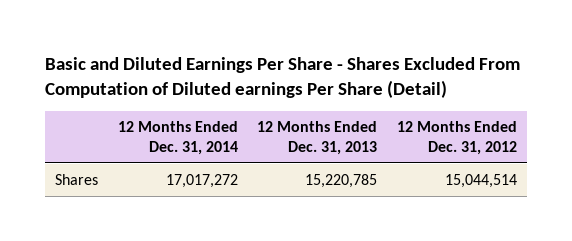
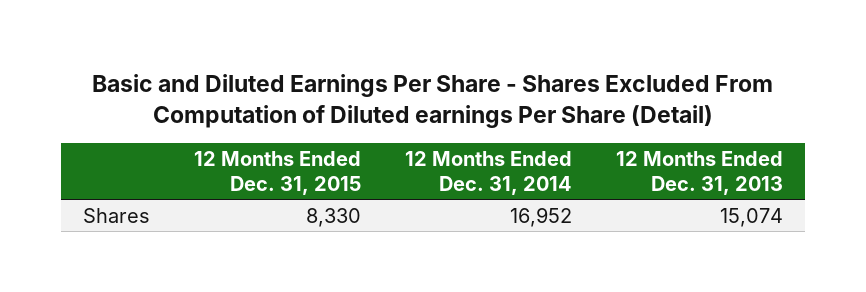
[396,121,517,156] 12 Months Ended Dec. 31, 2012 -> none
none -> [193,150,361,196] 12 Months Ended Dec. 31, 2015
[165,174,238,189] 17,017,272 -> [510,206,573,227] 16,952
[305,174,378,189] 15,220,785 -> [720,207,784,227] 15,074

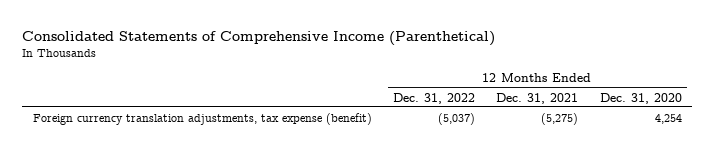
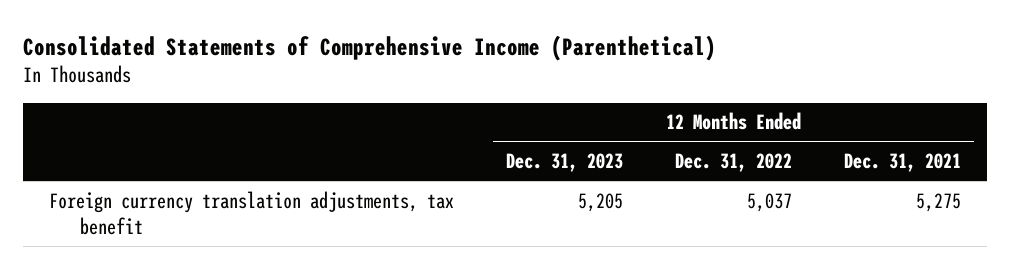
[599,92,682,104] Dec. 31, 2020 -> none
none -> [506,152,624,172] Dec. 31, 2023
[32,112,372,125] Foreign currency translation adjustments, tax expense (benefit) -> [48,190,454,235] Foreign currency translation adjustments, tax benefit
[437,112,475,125] (5,037) -> [747,192,793,212] 5,037
[541,112,579,125] (5,275) -> [916,192,962,212] 5,275

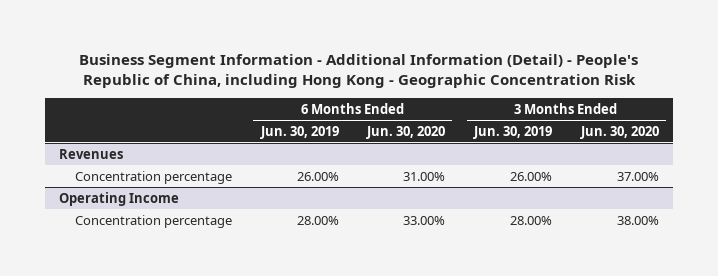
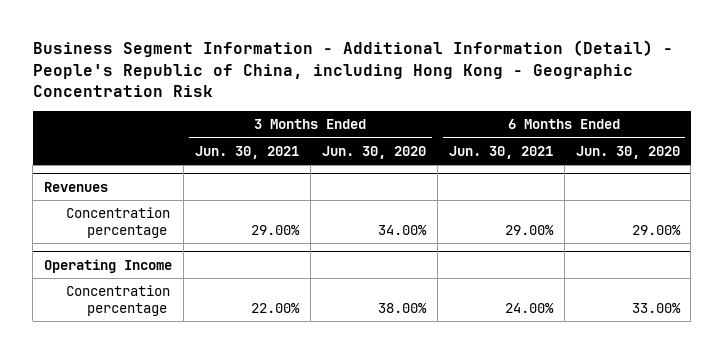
[259,125,339,139] Jun. 30, 2019 -> none
[472,125,552,139] Jun. 30, 2019 -> none
none -> [194,145,299,159] Jun. 30, 2021
none -> [448,145,553,159] Jun. 30, 2021
[403,171,446,181] 31.00% -> [631,224,681,235] 29.00%
[616,171,659,181] 37.00% -> [377,224,427,235] 34.00%

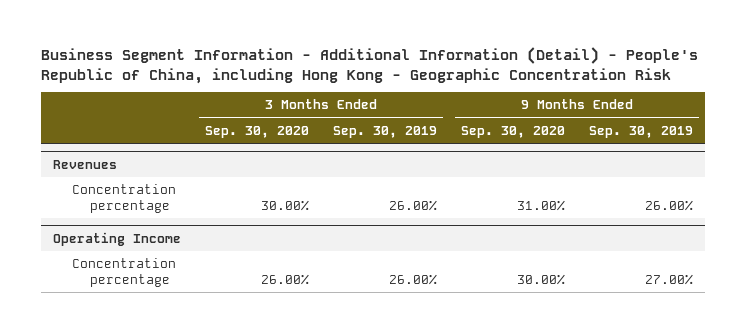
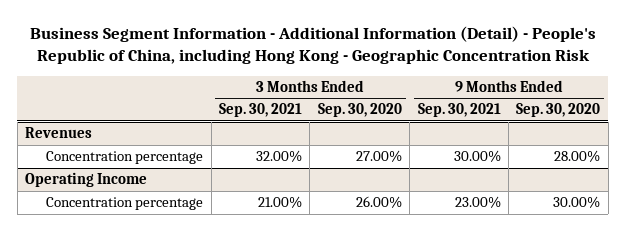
[332,125,437,138] Sep. 30, 2019 -> none
[588,125,693,138] Sep. 30, 2019 -> none
none -> [219,103,303,118] Sep. 30, 2021
none -> [417,103,501,118] Sep. 30, 2021
[260,200,309,212] 30.00% -> [355,150,402,163] 27.00%
[516,200,565,212] 31.00% -> [554,150,601,163] 28.00%

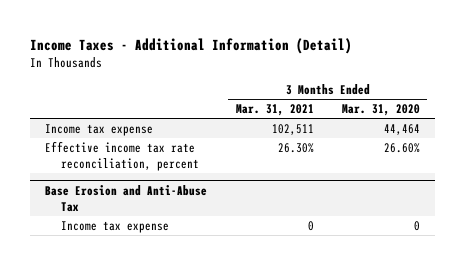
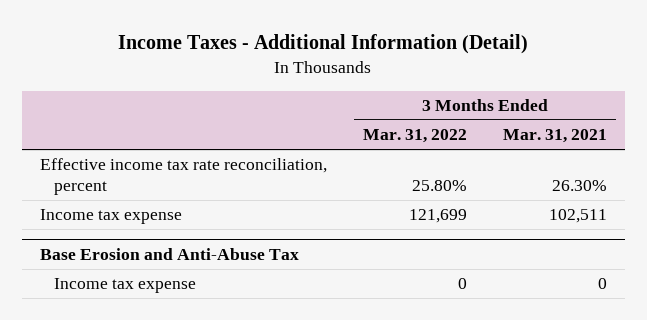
[342,104,421,117] Mar. 31, 2020 -> none
none -> [362,129,467,144] Mar. 31, 2022
[44,123,153,136] Income tax expense -> [39,209,182,225] Income tax expense

